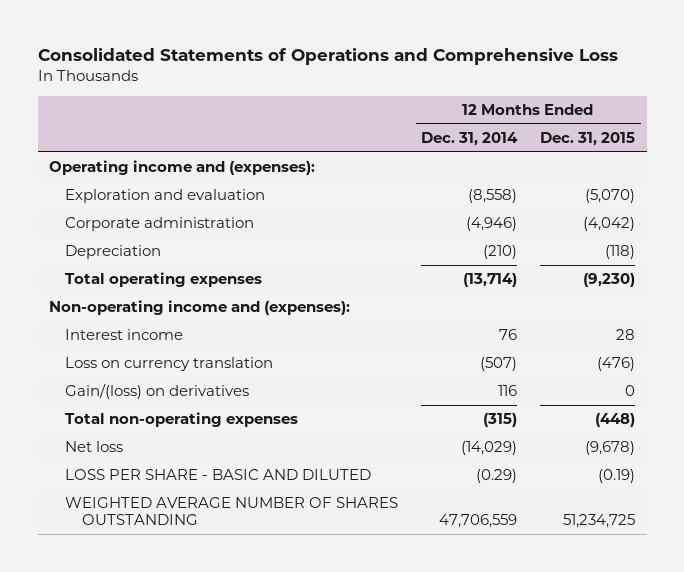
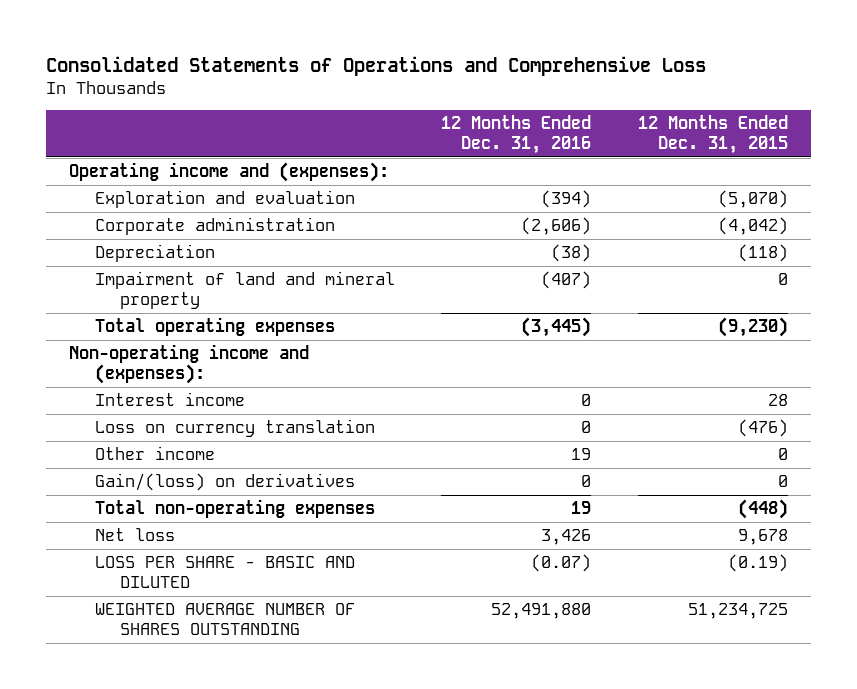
[421,131,519,146] Dec. 31, 2014 -> none
none -> [441,115,592,155] 12 Months Ended Dec. 31, 2016
none -> [94,271,395,309] Impairment of land and mineral property
none -> [94,446,215,461] Other income
[585,441,636,456] (9,678) -> [737,529,788,546] 9,678

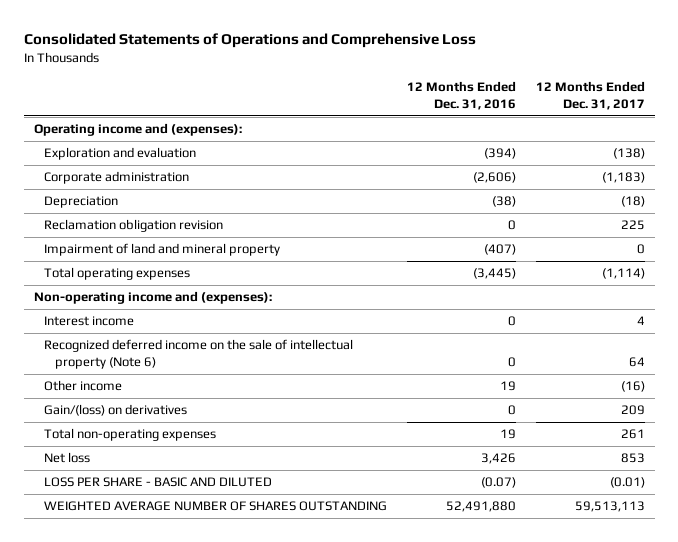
[637,115,788,155] 12 Months Ended Dec. 31, 2015 -> none
none -> [535,80,645,110] 12 Months Ended Dec. 31, 2017
none -> [44,219,224,233] Reclamation obligation revision
[94,419,375,438] Loss on currency translation -> none
none -> [44,339,354,370] Recognized deferred income on the sale of intellectual property (Note 6)

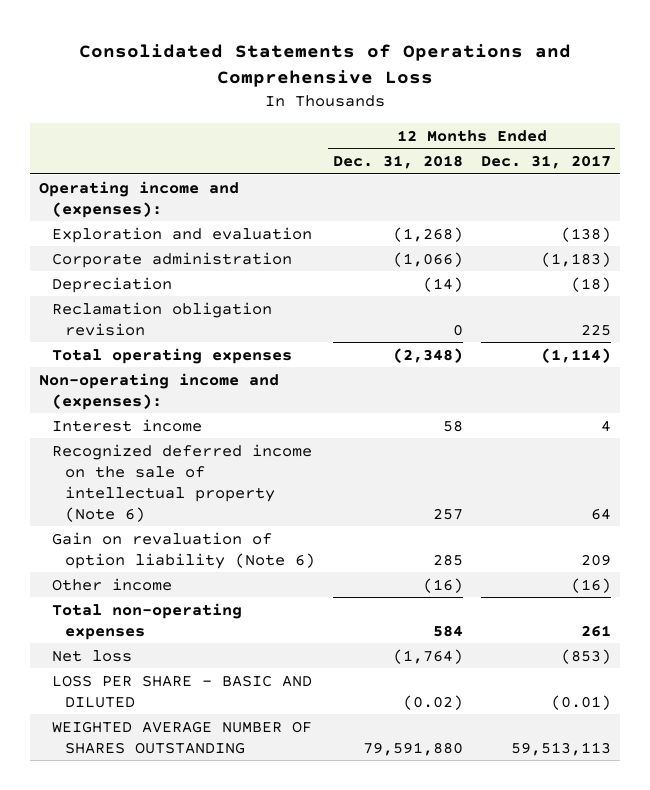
[407,80,517,110] 12 Months Ended Dec. 31, 2016 -> none
none -> [332,155,463,170] Dec. 31, 2018
[44,243,281,257] Impairment of land and mineral property -> none
none -> [52,531,316,569] Gain on revaluation of option liability (Note 6)
[44,404,188,417] Gain/(loss) on derivatives -> none
[620,453,645,464] 853 -> [560,648,611,664] (853)

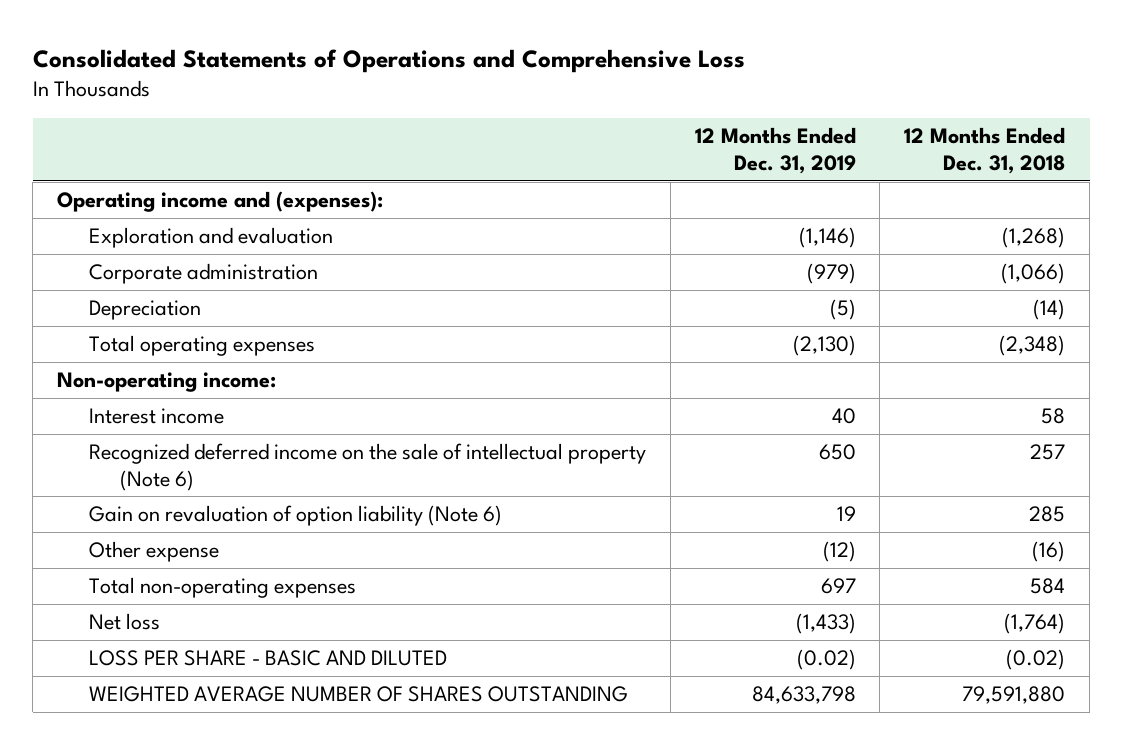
[480,155,611,170] Dec. 31, 2017 -> none
none -> [694,127,856,174] 12 Months Ended Dec. 31, 2019
[52,301,273,336] Reclamation obligation revision -> none
[39,372,280,410] Non-operating income and (expenses): -> [57,372,277,393] Non-operating income:
[52,577,173,591] Other income -> none
none -> [88,541,219,563] Other expense

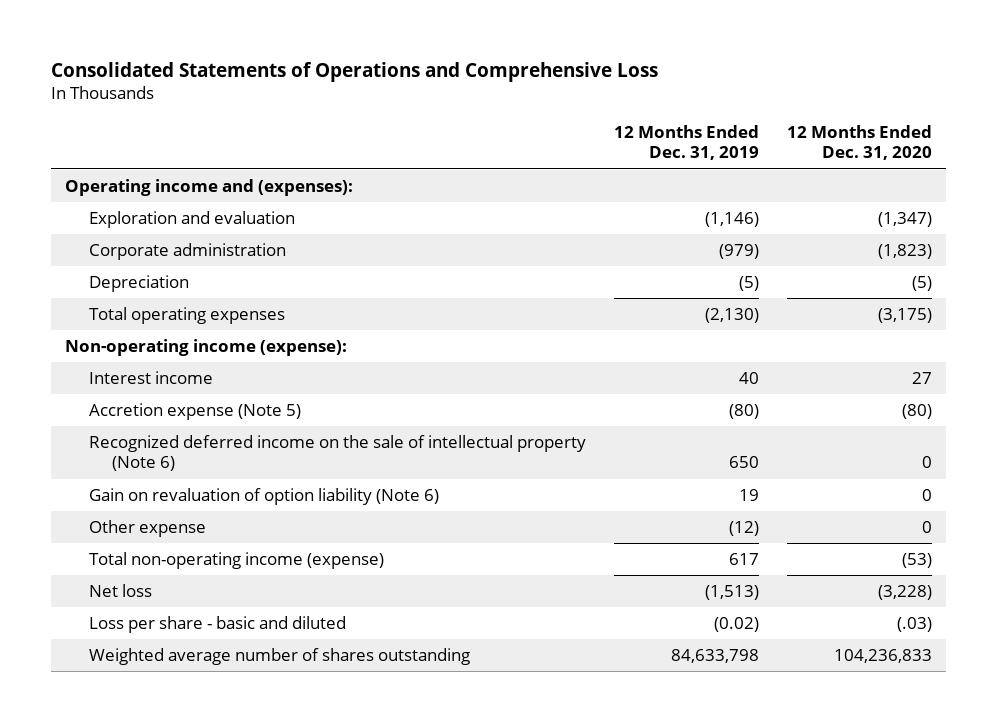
[904,127,1066,174] 12 Months Ended Dec. 31, 2018 -> none
none -> [787,125,933,161] 12 Months Ended Dec. 31, 2020
[57,372,277,393] Non-operating income: -> [65,339,348,357] Non-operating income (expense):
none -> [88,403,301,421] Accretion expense (Note 5)
[88,577,356,599] Total non-operating expenses -> [88,552,384,570] Total non-operating income (expense)
[820,578,856,595] 697 -> [728,553,759,566] 617
[795,613,856,635] (1,433) -> [704,585,759,601] (1,513)
[88,650,447,667] LOSS PER SHARE - BASIC AND DILUTED -> [88,616,346,634] Loss per share - basic and diluted
[88,686,628,703] WEIGHTED AVERAGE NUMBER OF SHARES OUTSTANDING -> [88,648,470,666] Weighted average number of shares outstanding

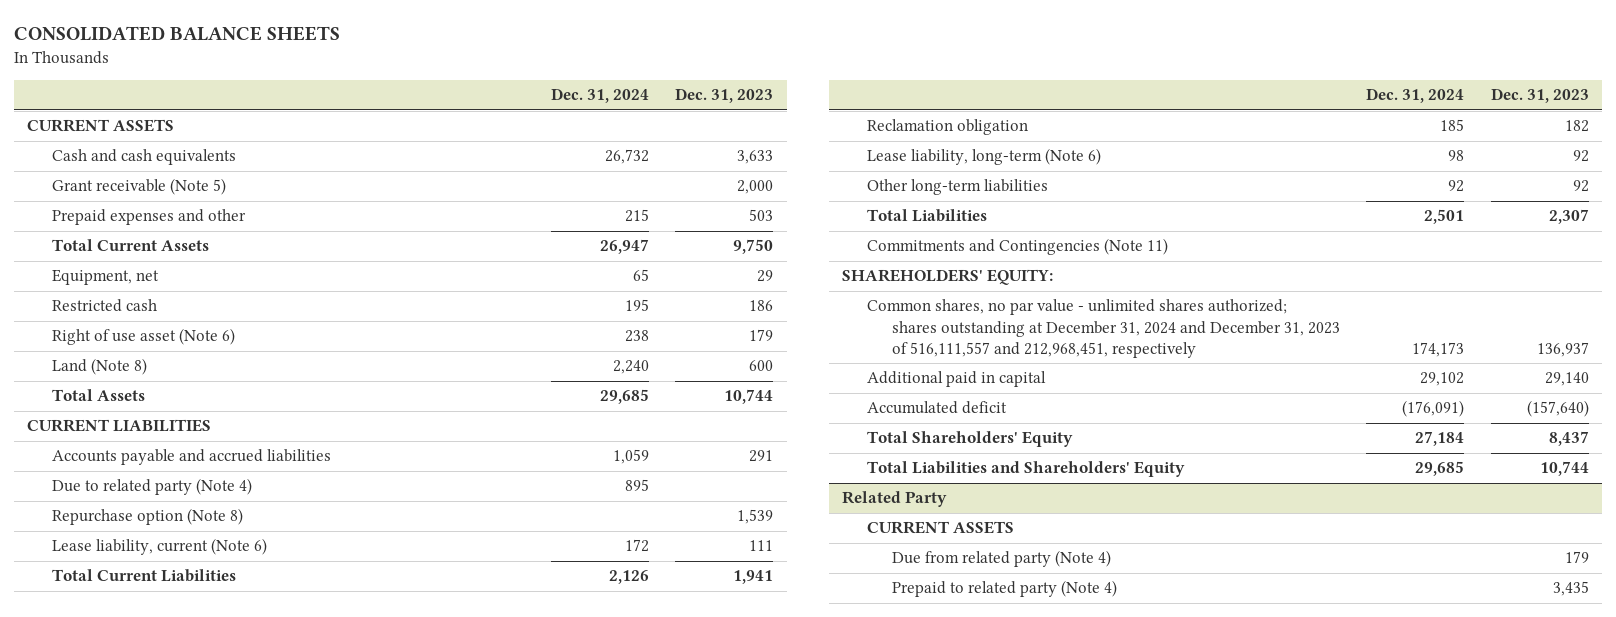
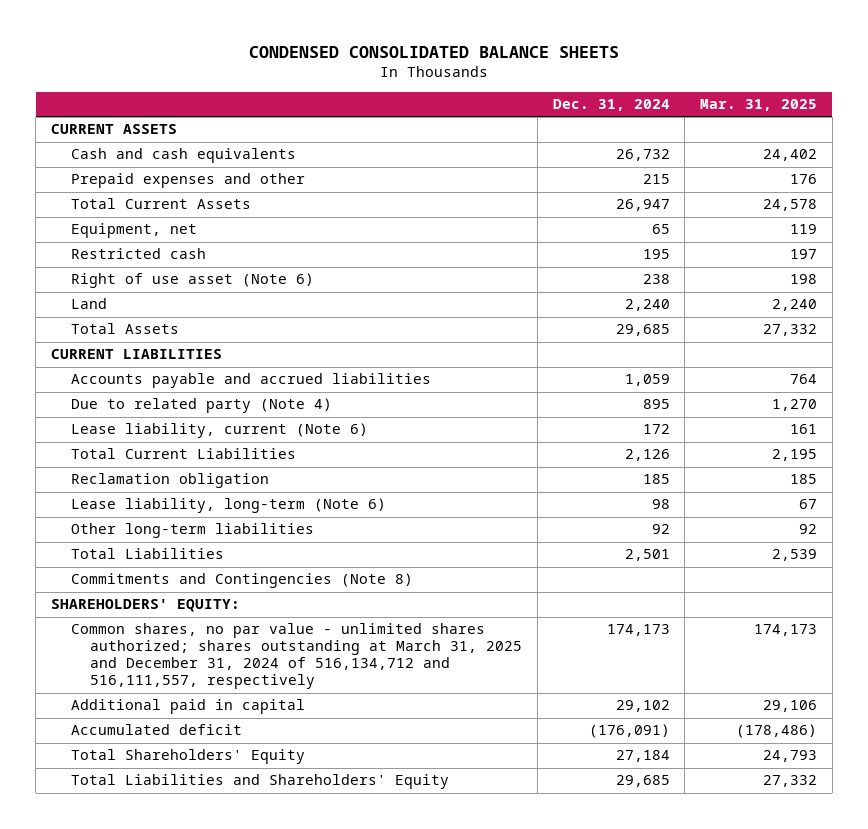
[13,26,340,42] CONSOLIDATED BALANCE SHEETS -> [248,45,619,58] CONDENSED CONSOLIDATED BALANCE SHEETS
[675,88,774,104] Dec. 31, 2023 -> none
none -> [700,98,818,111] Mar. 31, 2025
[51,178,226,196] Grant receivable (Note 5) -> none
[51,358,147,376] Land (Note 8) -> [70,298,107,310] Land
[51,508,243,526] Repurchase option (Note 8) -> none
[867,238,1169,256] Commitments and Contingencies (Note 11) -> [70,573,413,589] Commitments and Contingencies (Note 8)
[867,299,1340,359] Common shares, no par value - unlimited shares authorized; shares outstanding at December 31, 2024 and December 31, 2023 of 516,111,557 and 212,968,451, respectively -> [70,623,523,690] Common shares, no par value - unlimited shares authorized; shares outstanding at March 31, 2025 and December 31, 2024 of 516,134,712 and 516,111,557, respectively
[842,491,948,508] Related Party -> none
[867,521,1015,535] CURRENT ASSETS -> none
[891,550,1111,568] Due from related party (Note 4) -> none
[891,580,1117,598] Prepaid to related party (Note 4) -> none

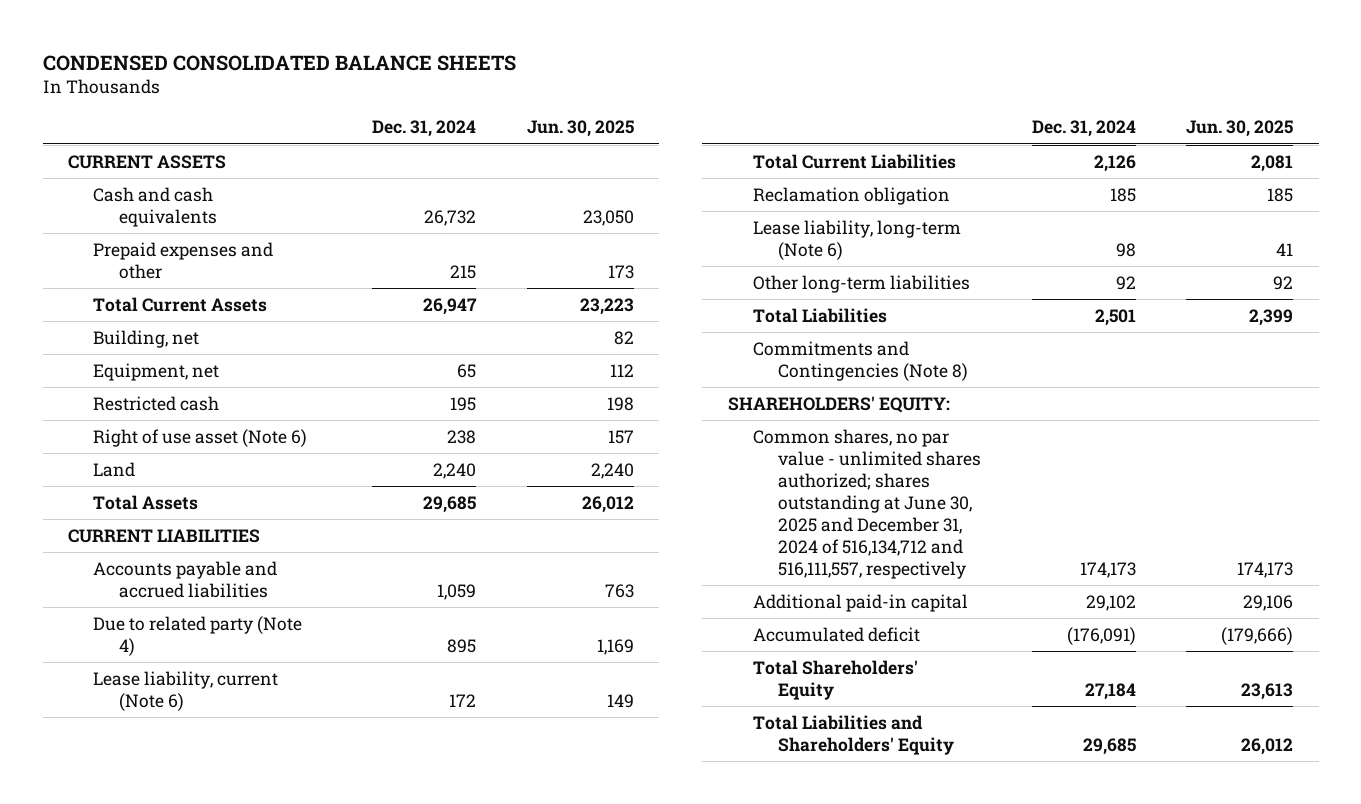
[700,98,818,111] Mar. 31, 2025 -> none
none -> [526,120,634,138] Jun. 30, 2025
none -> [93,329,200,348] Building, net
[70,623,523,690] Common shares, no par value - unlimited shares authorized; shares outstanding at March 31, 2025 and December 31, 2024 of 516,134,712 and 516,111,557, respectively -> [752,428,982,579] Common shares, no par value - unlimited shares authorized; shares outstanding at June 30, 2025 and December 31, 2024 of 516,134,712 and 516,111,557, respectively
[70,699,305,715] Additional paid in capital -> [752,593,968,612] Additional paid-in capital

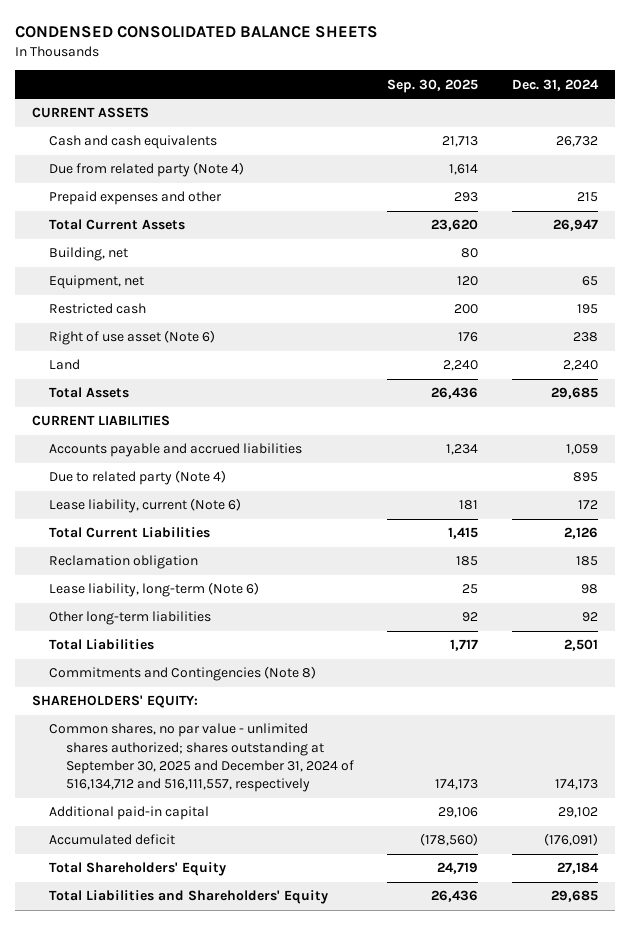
[526,120,634,138] Jun. 30, 2025 -> none
none -> [387,78,479,93] Sep. 30, 2025
none -> [48,162,244,178] Due from related party (Note 4)
[752,428,982,579] Common shares, no par value - unlimited shares authorized; shares outstanding at June 30, 2025 and December 31, 2024 of 516,134,712 and 516,111,557, respectively -> [48,723,354,793] Common shares, no par value - unlimited shares authorized; shares outstanding at September 30, 2025 and December 31, 2024 of 516,134,712 and 516,111,557, respectively

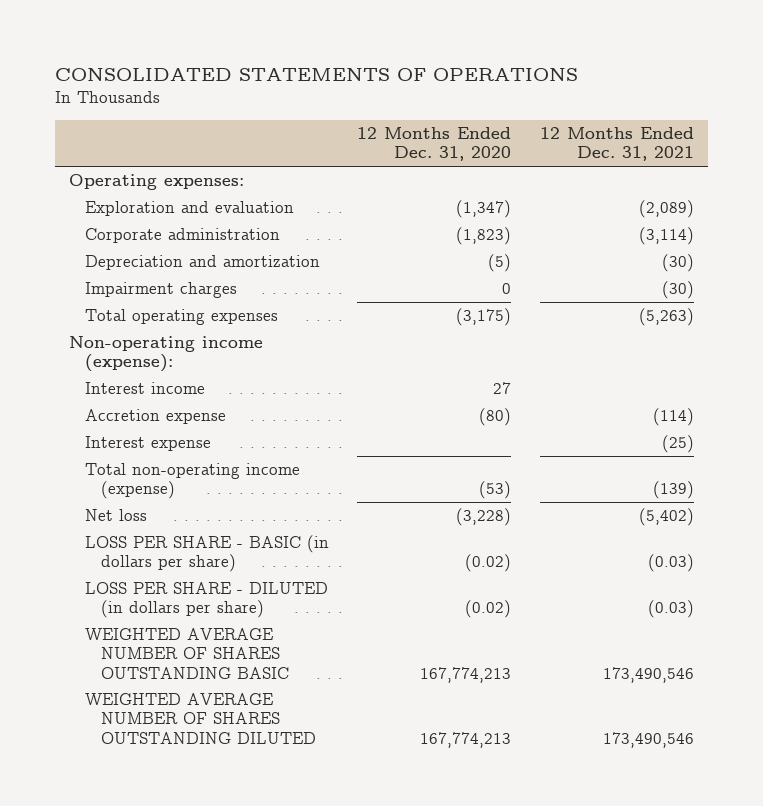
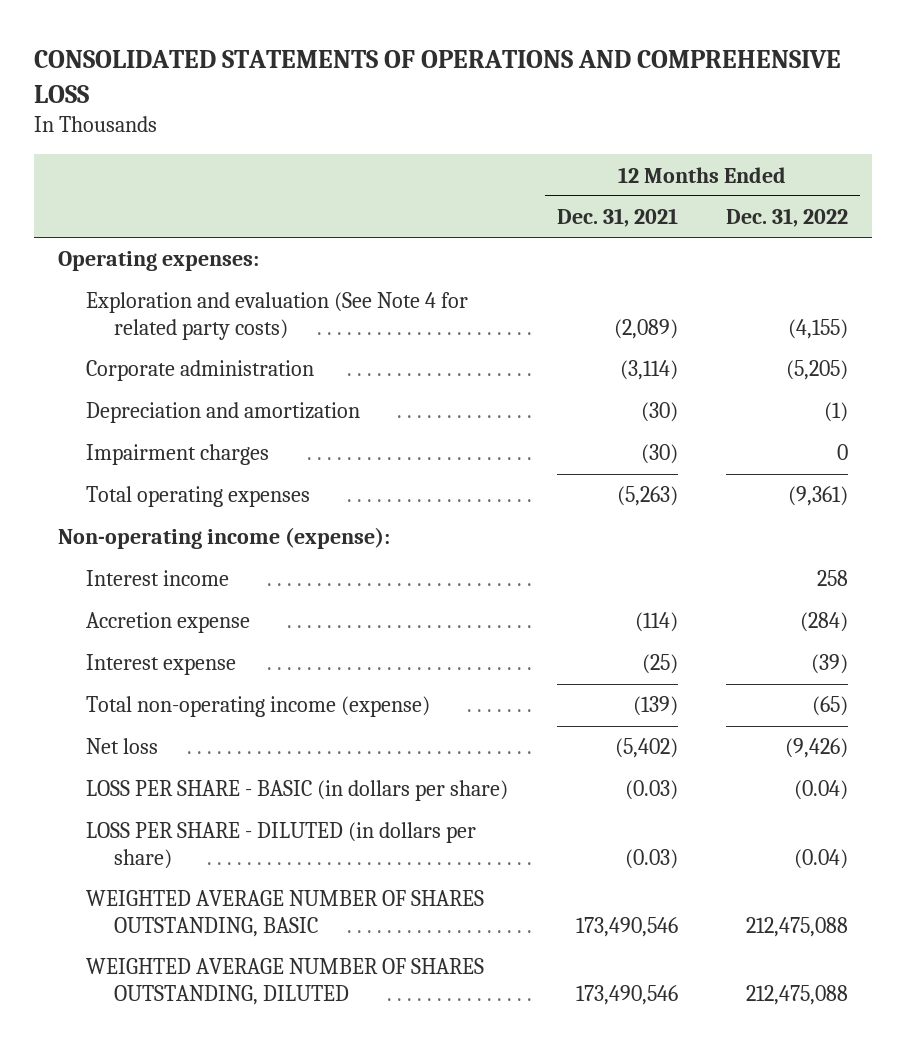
[54,67,578,81] CONSOLIDATED STATEMENTS OF OPERATIONS -> [34,50,842,103] CONSOLIDATED STATEMENTS OF OPERATIONS AND COMPREHENSIVE LOSS
[357,127,512,162] 12 Months Ended Dec. 31, 2020 -> none
none -> [726,208,849,228] Dec. 31, 2022
[85,201,295,217] Exploration and evaluation -> [86,292,469,341] Exploration and evaluation (See Note 4 for related party costs)
[85,628,290,679] WEIGHTED AVERAGE NUMBER OF SHARES OUTSTANDING BASIC -> [86,890,485,938] WEIGHTED AVERAGE NUMBER OF SHARES OUTSTANDING, BASIC
[85,693,317,744] WEIGHTED AVERAGE NUMBER OF SHARES OUTSTANDING DILUTED -> [86,958,485,1006] WEIGHTED AVERAGE NUMBER OF SHARES OUTSTANDING, DILUTED

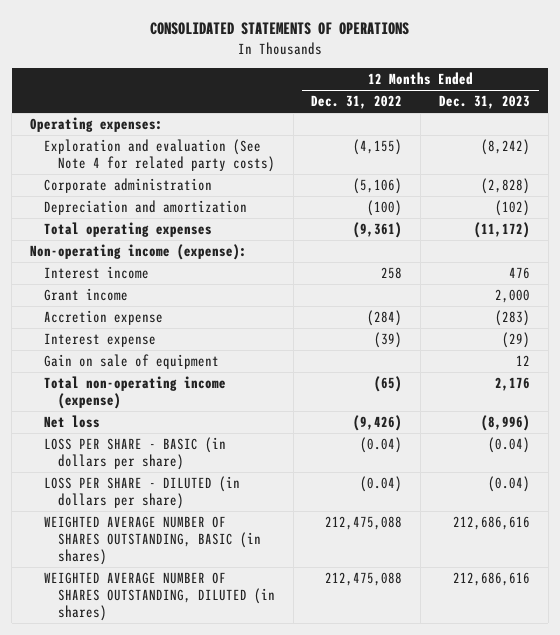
[34,50,842,103] CONSOLIDATED STATEMENTS OF OPERATIONS AND COMPREHENSIVE LOSS -> [149,22,409,36] CONSOLIDATED STATEMENTS OF OPERATIONS
[556,208,678,228] Dec. 31, 2021 -> none
none -> [438,95,530,110] Dec. 31, 2023
[86,444,270,466] Impairment charges -> none
[786,360,849,381] (5,205) -> [353,178,403,195] (5,106)
[824,402,849,423] (1) -> [367,200,403,217] (100)
none -> [43,288,128,302] Grant income
none -> [43,354,219,370] Gain on sale of equipment
[86,890,485,938] WEIGHTED AVERAGE NUMBER OF SHARES OUTSTANDING, BASIC -> [43,516,261,565] WEIGHTED AVERAGE NUMBER OF SHARES OUTSTANDING, BASIC (in shares)
[86,958,485,1006] WEIGHTED AVERAGE NUMBER OF SHARES OUTSTANDING, DILUTED -> [43,572,275,621] WEIGHTED AVERAGE NUMBER OF SHARES OUTSTANDING, DILUTED (in shares)

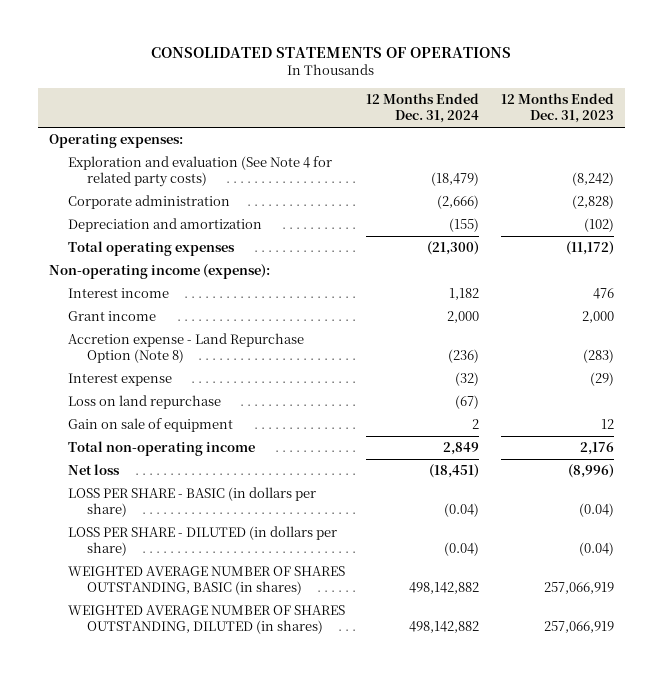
[311,95,403,110] Dec. 31, 2022 -> none
none -> [366,93,480,124] 12 Months Ended Dec. 31, 2024
[43,310,163,326] Accretion expense -> [67,333,304,363] Accretion expense - Land Repurchase Option (Note 8)
none -> [67,395,221,410] Loss on land repurchase
[43,376,226,410] Total non-operating income (expense) -> [67,441,255,457] Total non-operating income
[452,516,530,531] 212,686,616 -> [543,581,614,594] 257,066,919
[452,572,530,587] 212,686,616 -> [543,620,614,633] 257,066,919

